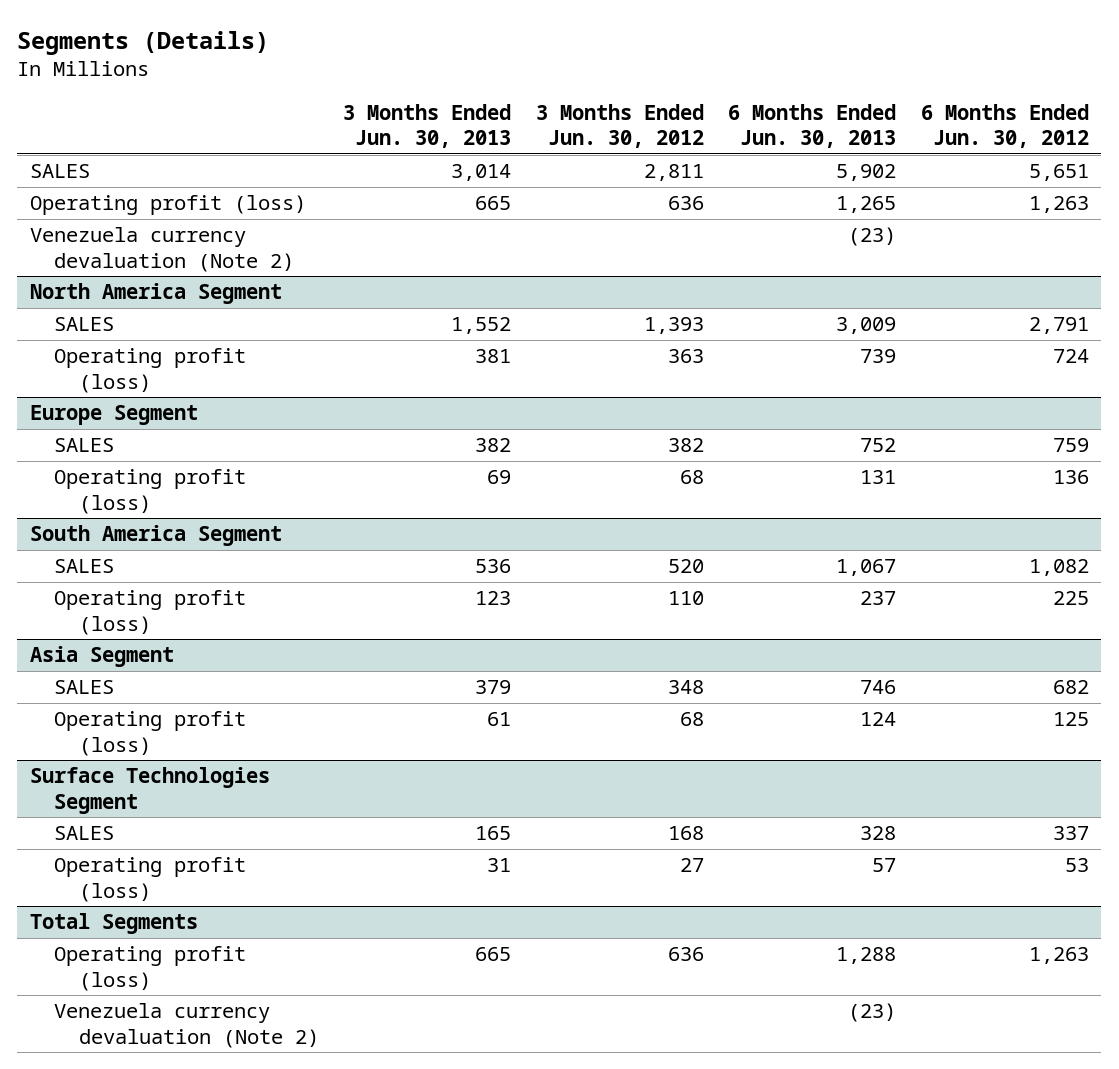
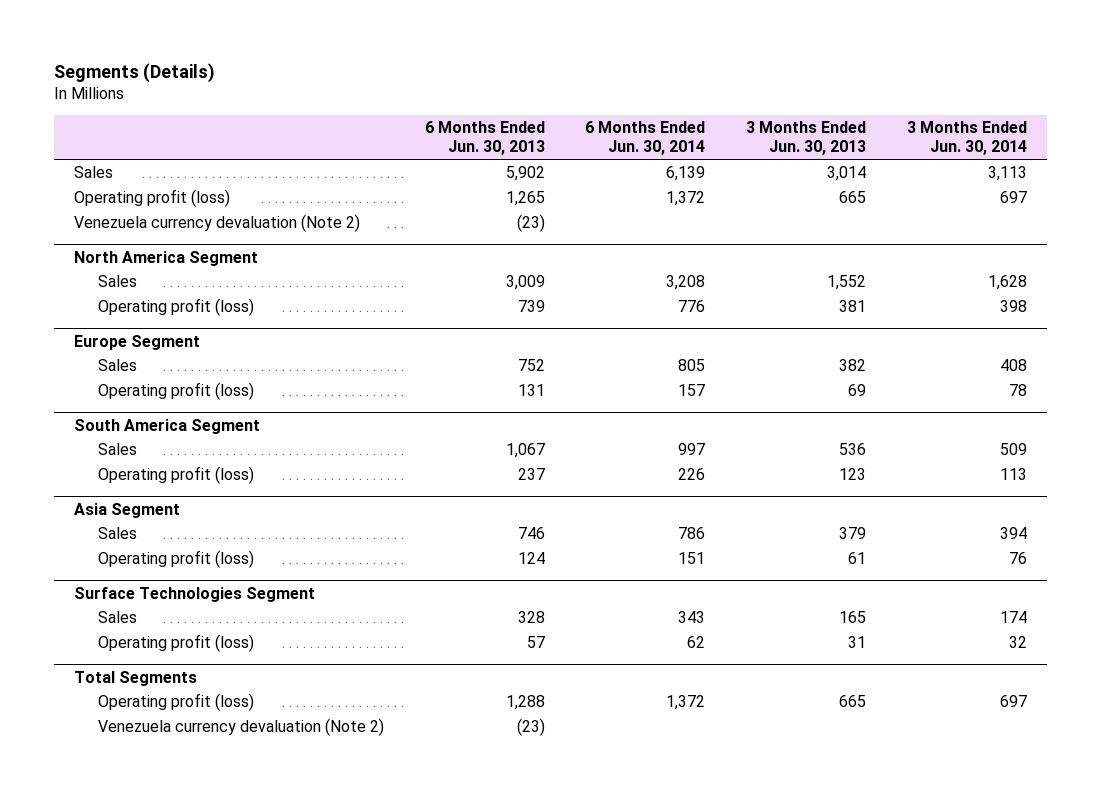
[535,103,704,149] 3 Months Ended Jun. 30, 2012 -> none
[921,103,1090,149] 6 Months Ended Jun. 30, 2012 -> none
none -> [585,121,706,156] 6 Months Ended Jun. 30, 2014
none -> [906,121,1027,156] 3 Months Ended Jun. 30, 2014
[29,164,90,179] SALES -> [73,165,113,178] Sales
[54,317,115,332] SALES -> [97,274,137,287] Sales
[54,438,115,453] SALES -> [97,358,137,371] Sales
[54,559,115,574] SALES -> [97,442,137,455] Sales
[54,680,115,695] SALES -> [97,526,137,539] Sales
[54,826,115,841] SALES -> [97,610,137,623] Sales

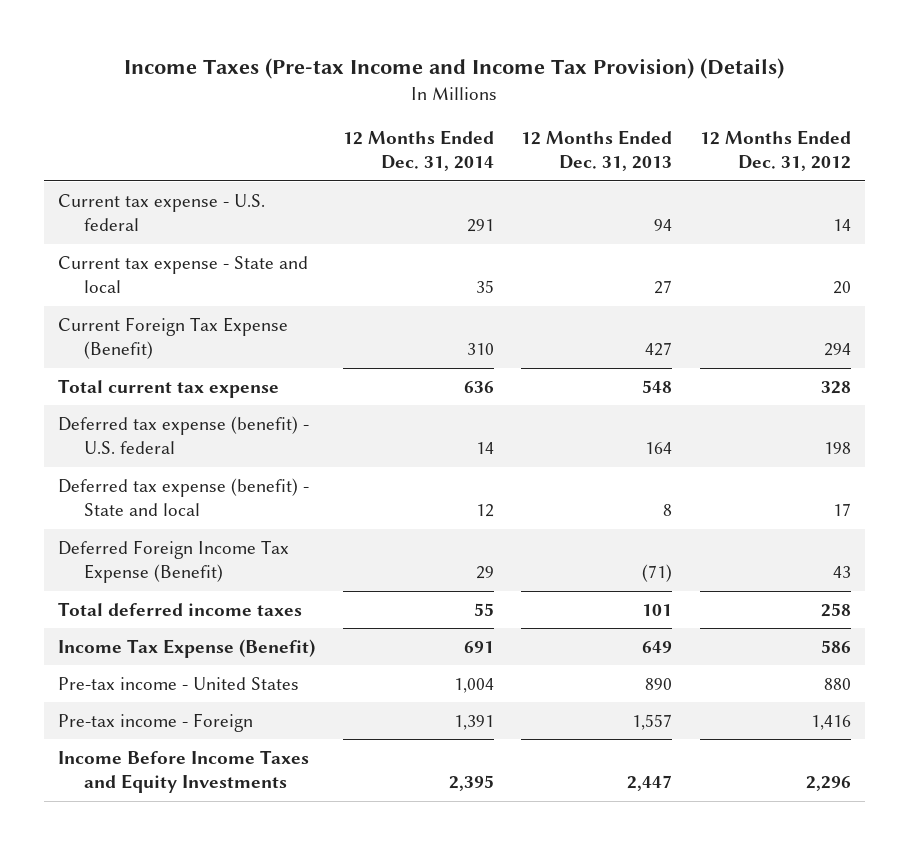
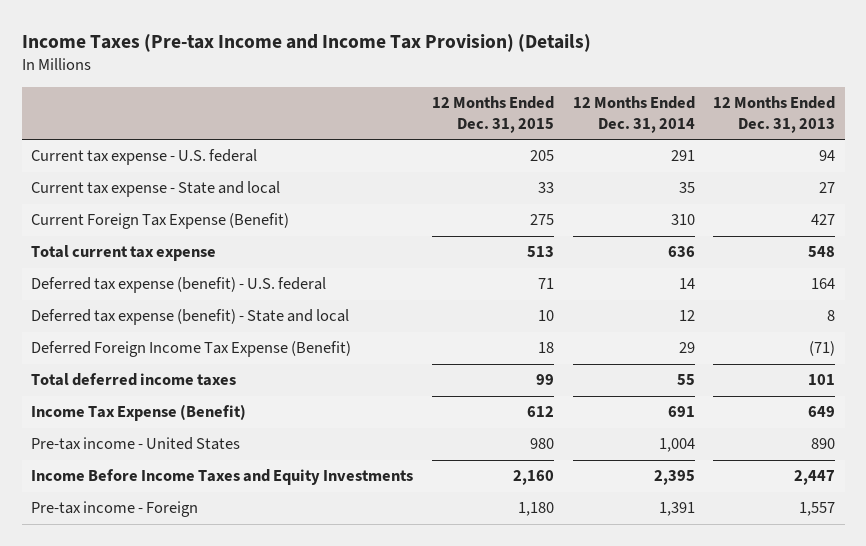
[699,130,851,172] 12 Months Ended Dec. 31, 2012 -> none
none -> [431,96,554,133] 12 Months Ended Dec. 31, 2015
[57,712,253,732] Pre-tax income - Foreign -> [31,501,199,518] Pre-tax income - Foreign

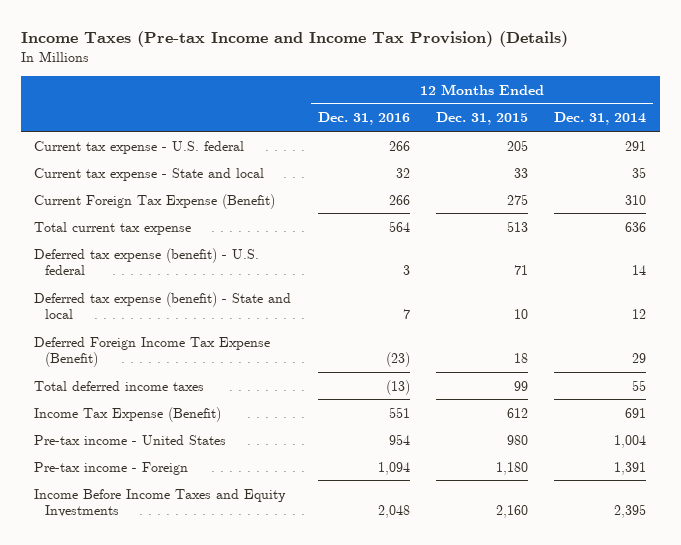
[713,96,836,133] 12 Months Ended Dec. 31, 2013 -> none
none -> [317,112,410,126] Dec. 31, 2016
[31,469,414,486] Income Before Income Taxes and Equity Investments -> [34,488,287,518] Income Before Income Taxes and Equity Investments

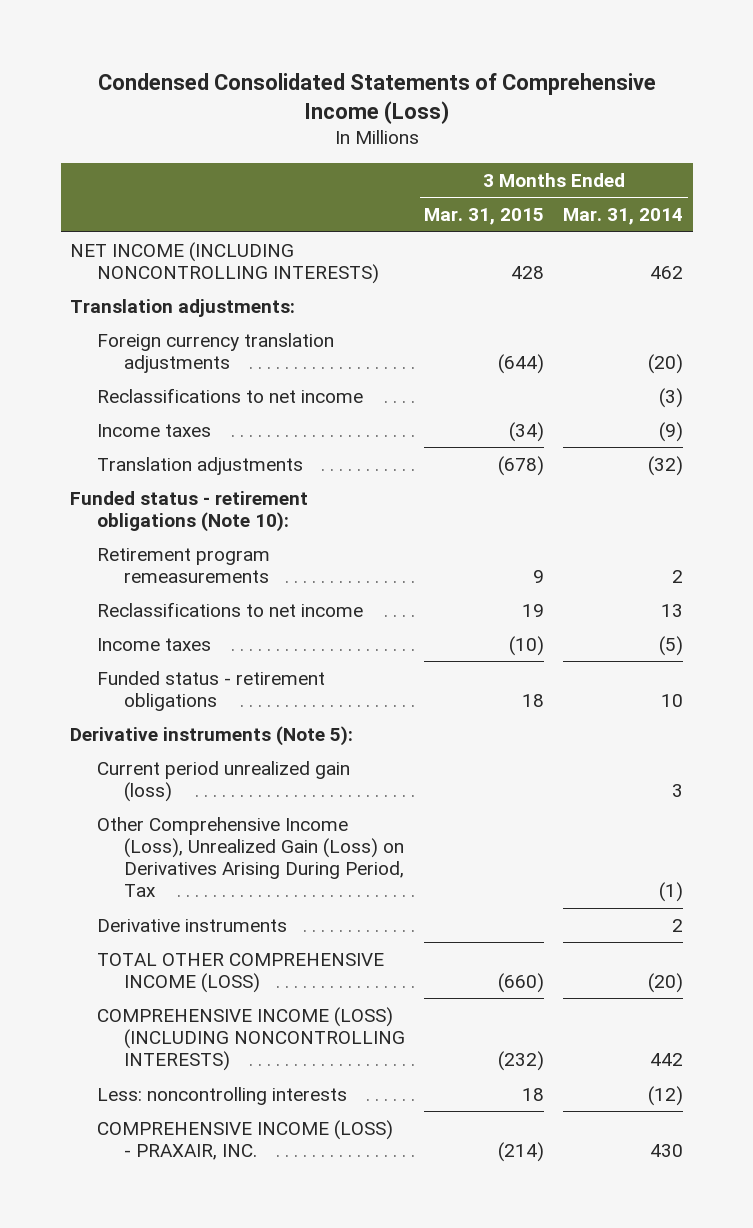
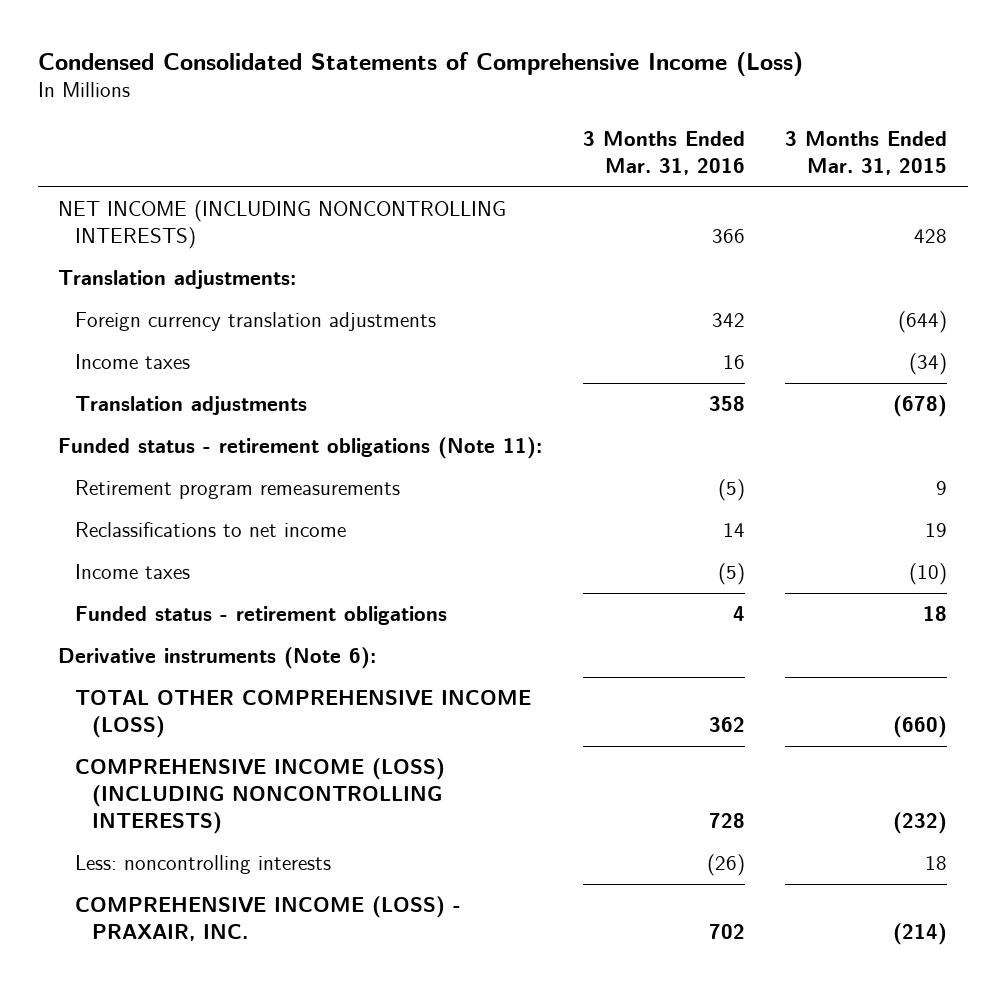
[563,208,684,226] Mar. 31, 2014 -> none
none -> [582,131,745,176] 3 Months Ended Mar. 31, 2016
[97,387,364,403] Reclassifications to net income -> none
[69,490,308,532] Funded status - retirement obligations (Note 10): -> [57,437,542,460] Funded status - retirement obligations (Note 11):
[97,760,351,802] Current period unrealized gain (loss) -> none
[97,816,405,898] Other Comprehensive Income (Loss), Unrealized Gain (Loss) on Derivatives Arising During Period, Tax -> none
[97,918,288,932] Derivative instruments -> none
[69,725,353,746] Derivative instruments (Note 5): -> [57,647,376,670] Derivative instruments (Note 6):

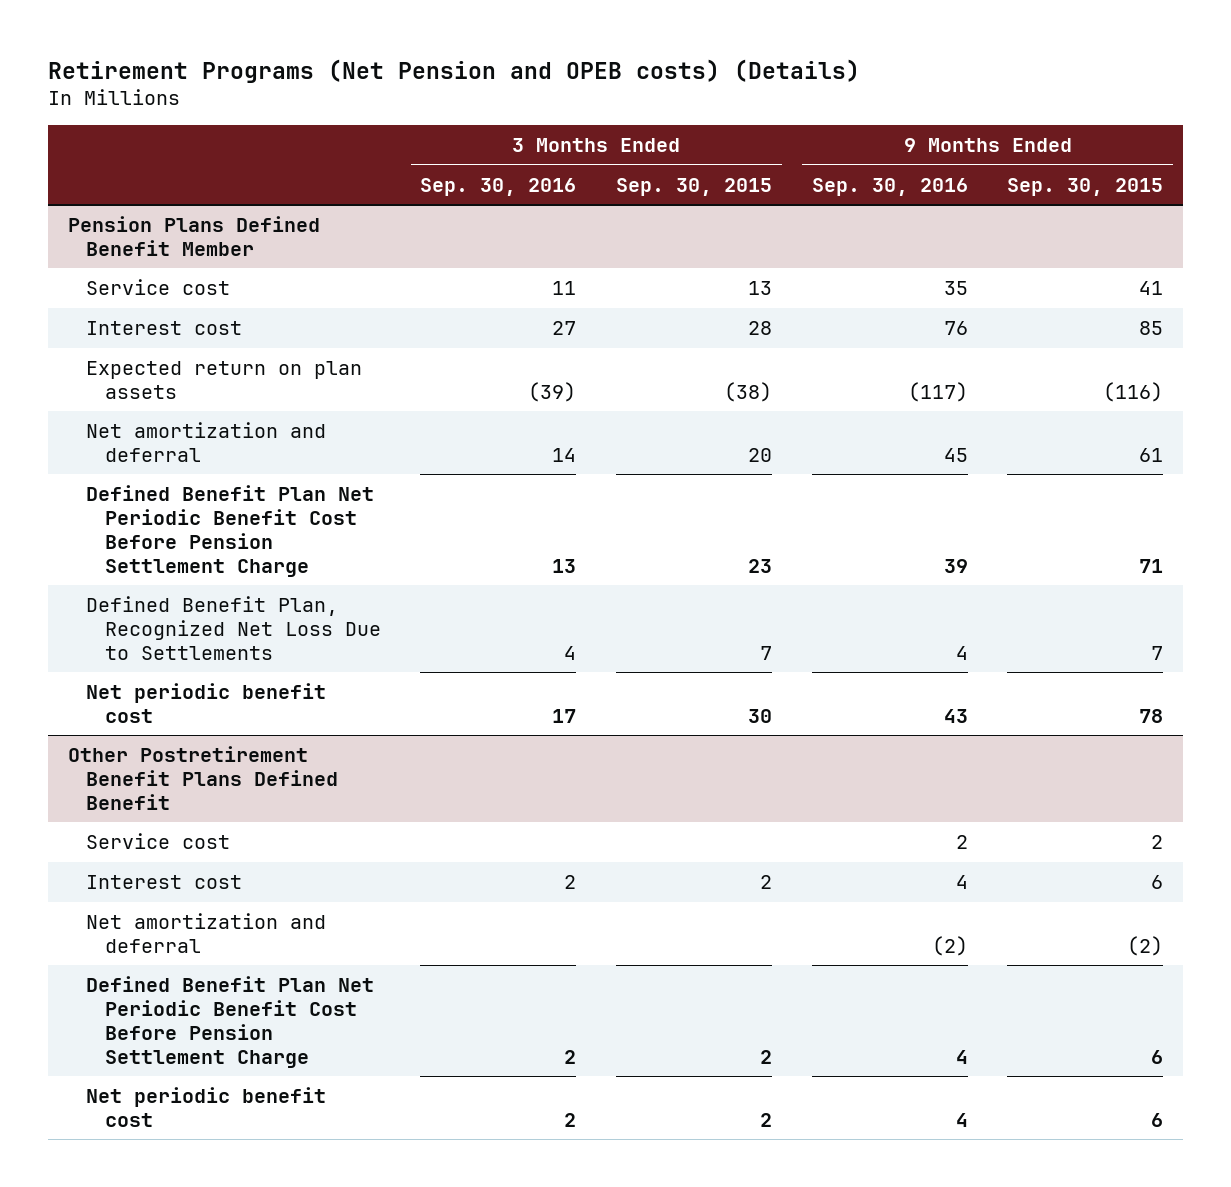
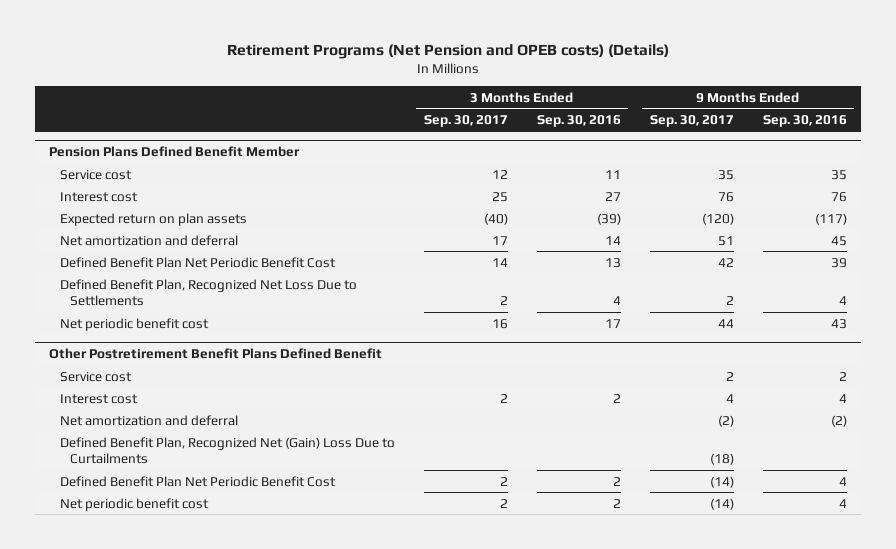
[616,177,773,196] Sep. 30, 2015 -> none
[1007,177,1164,196] Sep. 30, 2015 -> none
none -> [423,115,508,128] Sep. 30, 2017
none -> [649,115,734,128] Sep. 30, 2017
[86,485,375,577] Defined Benefit Plan Net Periodic Benefit Cost Before Pension Settlement Charge -> [59,256,336,268] Defined Benefit Plan Net Periodic Benefit Cost
none -> [59,436,395,465] Defined Benefit Plan, Recognized Net (Gain) Loss Due to Curtailments
[86,976,375,1068] Defined Benefit Plan Net Periodic Benefit Cost Before Pension Settlement Charge -> [59,475,336,487] Defined Benefit Plan Net Periodic Benefit Cost

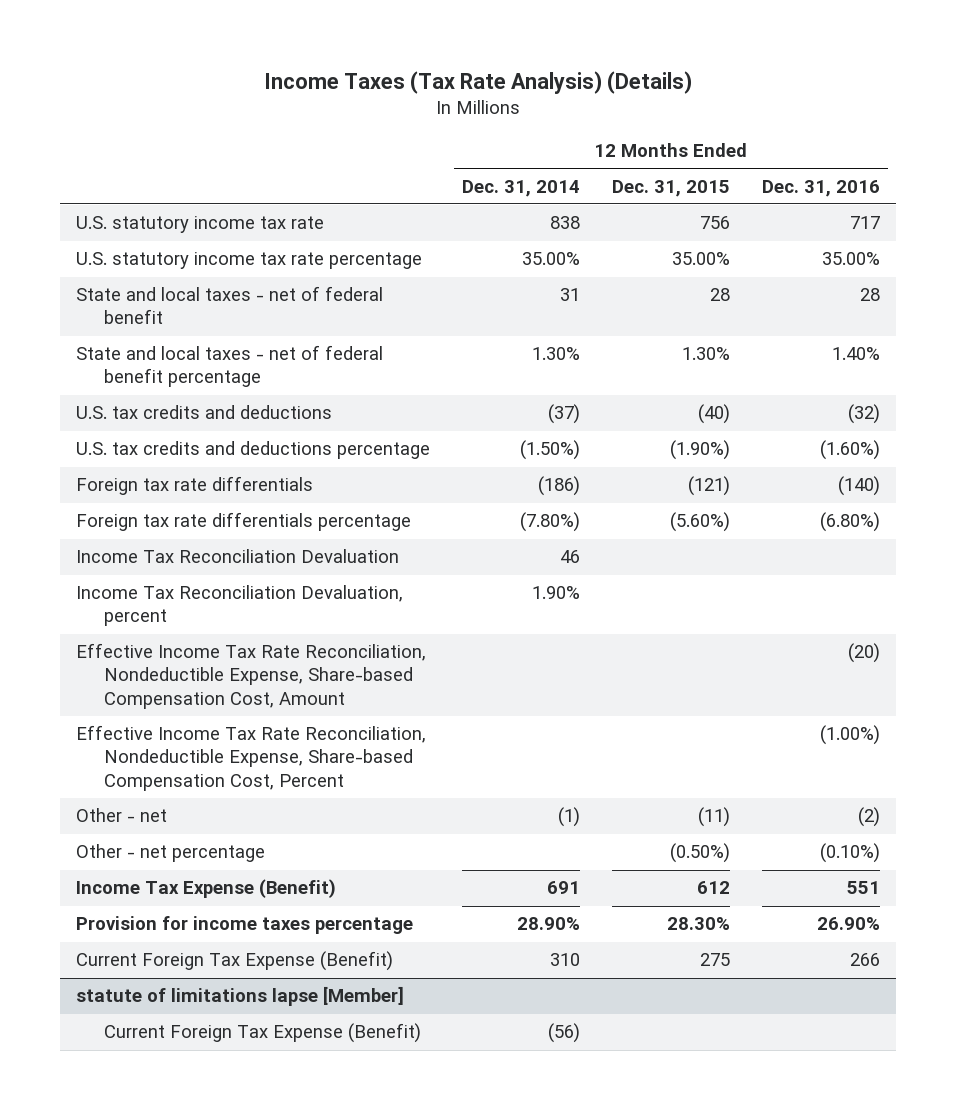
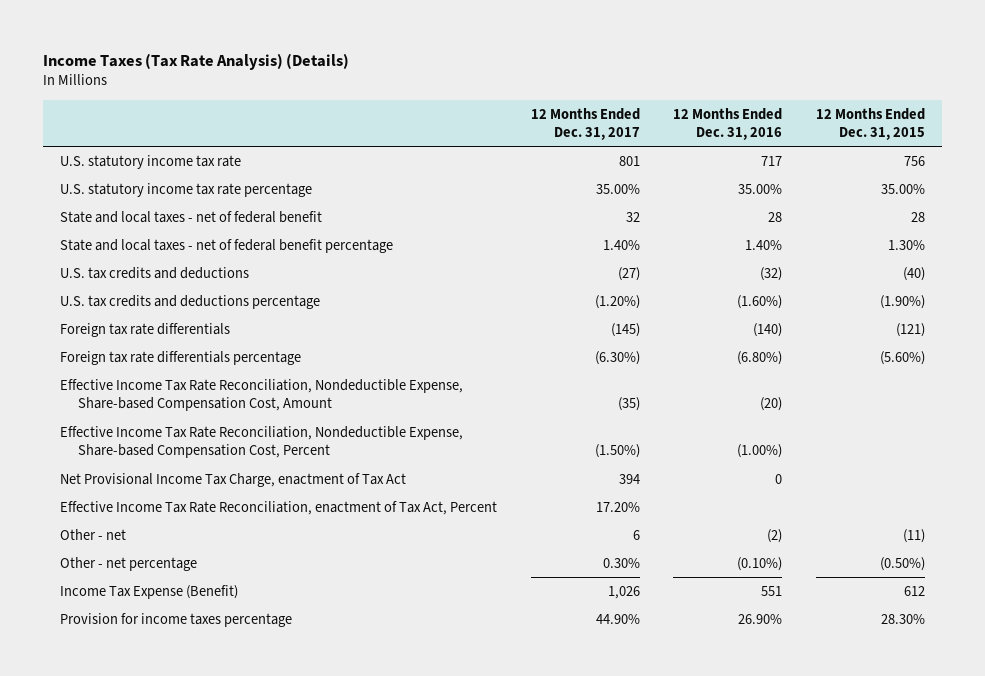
[462,179,581,197] Dec. 31, 2014 -> none
none -> [530,107,640,140] 12 Months Ended Dec. 31, 2017
[76,549,400,564] Income Tax Reconciliation Devaluation -> none
[76,585,404,627] Income Tax Reconciliation Devaluation, percent -> none
none -> [60,472,407,487] Net Provisional Income Tax Charge, enactment of Tax Act
none -> [60,500,498,515] Effective Income Tax Rate Reconciliation, enactment of Tax Act, Percent
[76,951,394,972] Current Foreign Tax Expense (Benefit) -> none
[76,986,405,1007] statute of limitations lapse [Member] -> none
[104,1023,422,1044] Current Foreign Tax Expense (Benefit) -> none

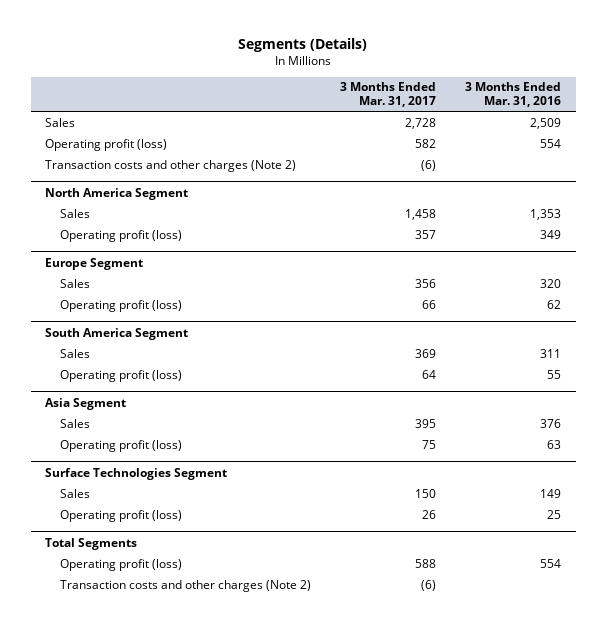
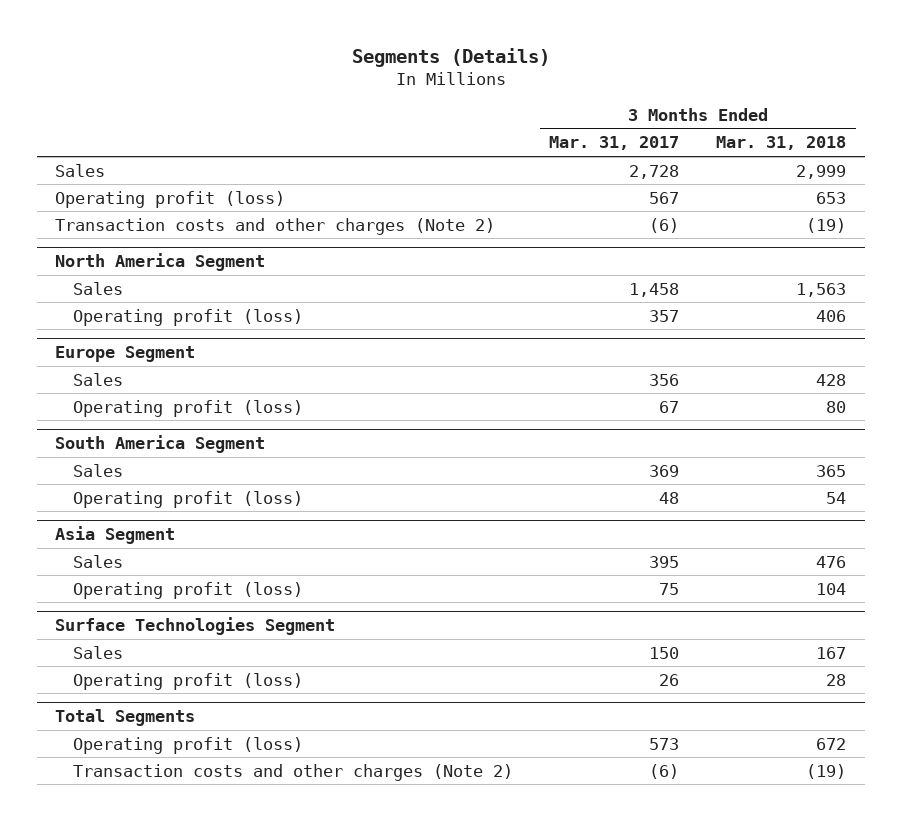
[465,82,562,108] 3 Months Ended Mar. 31, 2016 -> none
none -> [716,136,847,151] Mar. 31, 2018
[415,138,437,148] 582 -> [649,191,680,204] 567
[422,299,437,309] 66 -> [659,400,680,413] 67
[422,369,437,379] 64 -> [659,491,680,504] 48
[415,558,437,568] 588 -> [649,737,680,750] 573

